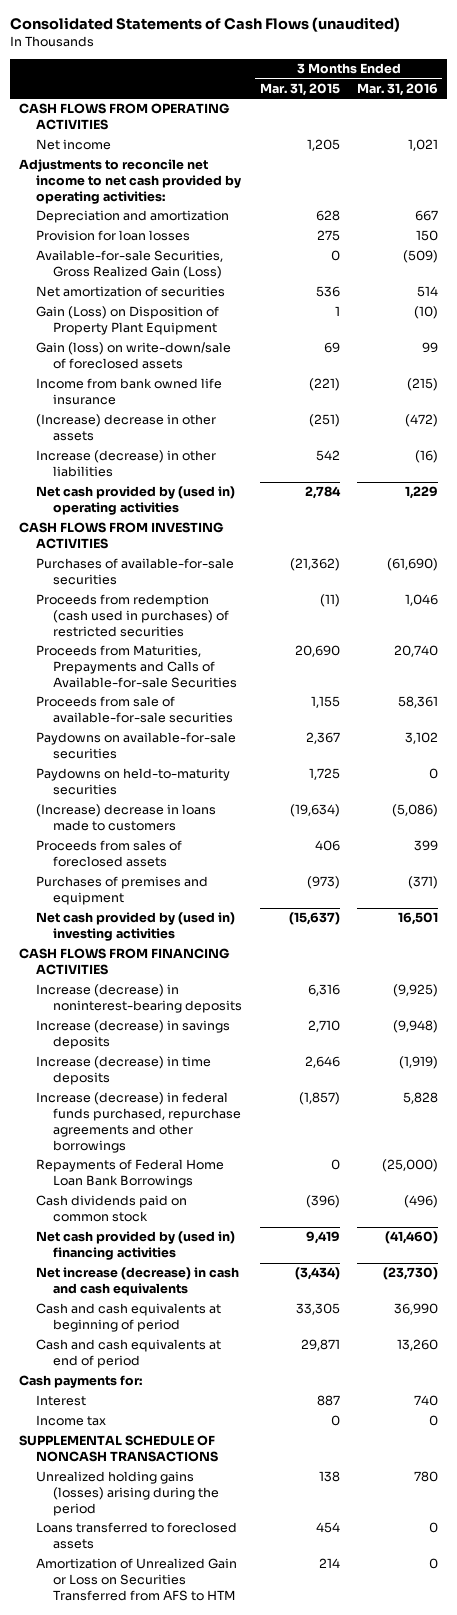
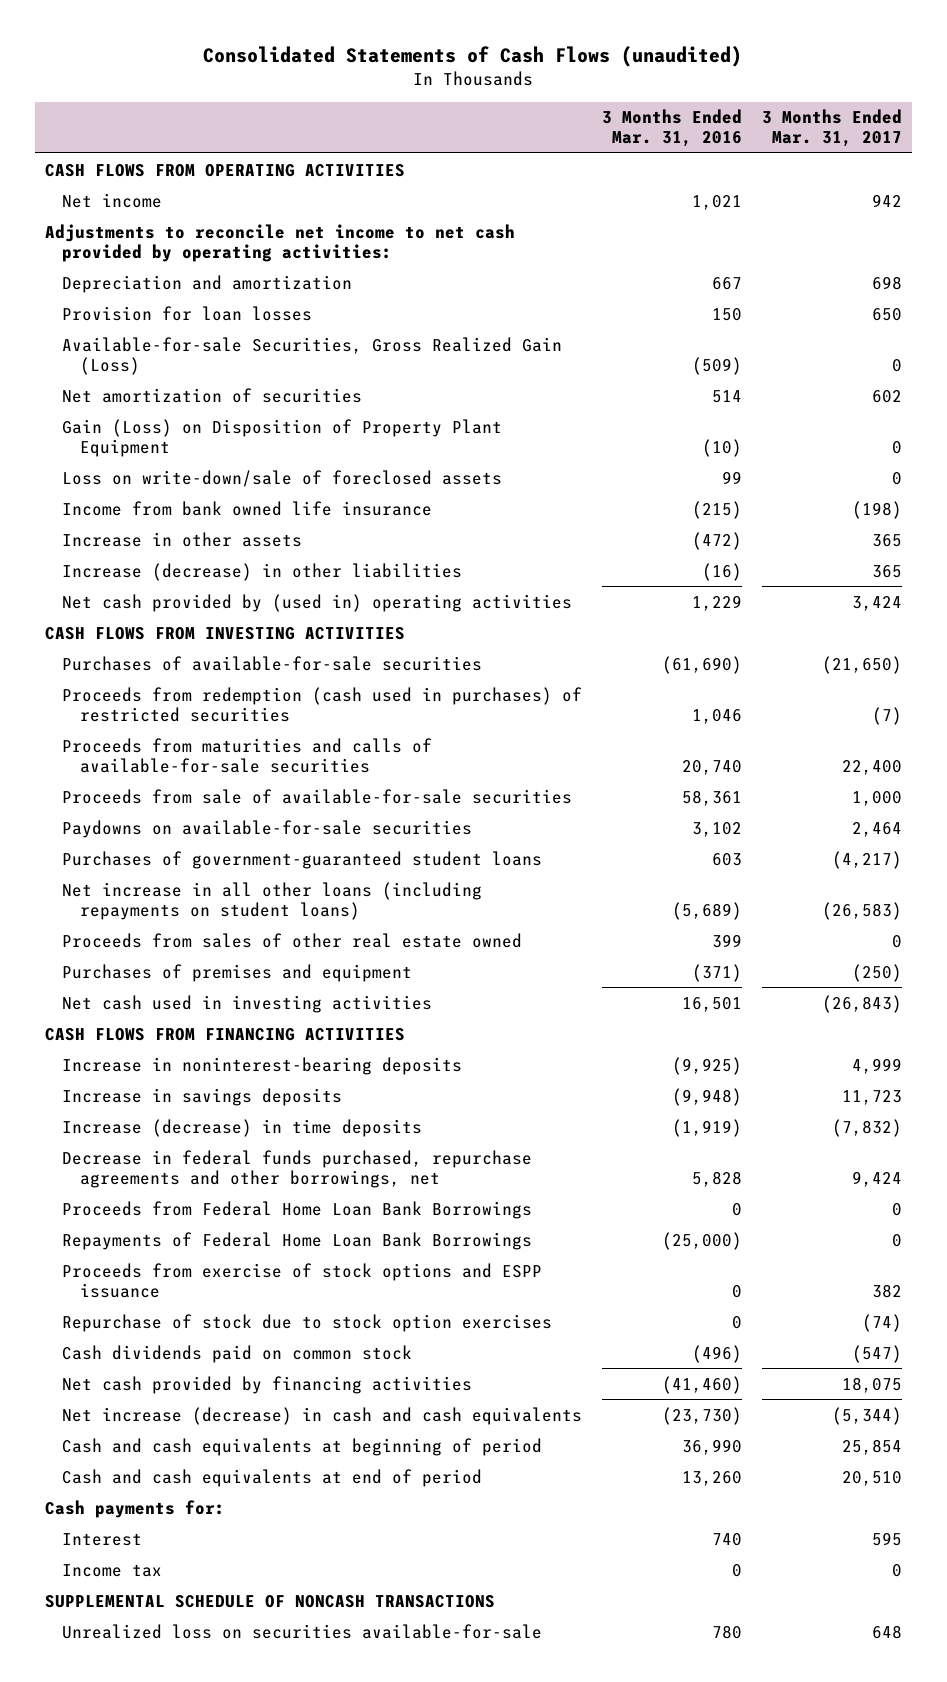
[259,82,340,96] Mar. 31, 2015 -> none
none -> [761,109,902,148] 3 Months Ended Mar. 31, 2017
[35,342,231,370] Gain (loss) on write-down/sale of foreclosed assets -> [62,469,503,487] Loss on write-down/sale of foreclosed assets
[35,414,216,442] (Increase) decrease in other assets -> [62,531,303,547] Increase in other assets
[35,645,238,689] Proceeds from Maturities, Prepayments and Calls of Available-for-sale Securities -> [62,737,433,773] Proceeds from maturities and calls of available-for-sale securities
[35,768,230,796] Paydowns on held-to-maturity securities -> none
none -> [62,850,543,869] Purchases of government-guaranteed student loans
[35,804,216,832] (Increase) decrease in loans made to customers -> [62,881,483,920] Net increase in all other loans (including repayments on student loans)
[392,804,439,818] (5,086) -> [672,901,743,920] (5,689)
[35,840,182,868] Proceeds from sales of foreclosed assets -> [62,932,523,948] Proceeds from sales of other real estate owned
[35,912,235,942] Net cash provided by (used in) investing activities -> [62,994,433,1013] Net cash used in investing activities
[35,984,243,1014] Increase (decrease) in noninterest-bearing deposits -> [62,1056,463,1075] Increase in noninterest-bearing deposits
[35,1020,230,1050] Increase (decrease) in savings deposits -> [62,1087,343,1106] Increase in savings deposits
[35,1092,242,1153] Increase (decrease) in federal funds purchased, repurchase agreements and other borrowings -> [62,1149,533,1188] Decrease in federal funds purchased, repurchase agreements and other borrowings, net
none -> [62,1200,533,1219] Proceeds from Federal Home Loan Bank Borrowings
none -> [62,1262,543,1298] Proceeds from exercise of stock options and ESPP issuance
none -> [62,1313,553,1332] Repurchase of stock due to stock option exercises
[35,1231,235,1261] Net cash provided by (used in) financing activities -> [62,1375,473,1394] Net cash provided by financing activities
[35,1522,237,1550] Loans transferred to foreclosed assets -> none
[35,1558,237,1602] Amortization of Unrealized Gain or Loss on Securities Transferred from AFS to HTM -> none
[35,1471,220,1517] Unrealized holding gains (losses) arising during the period -> [62,1623,543,1639] Unrealized loss on securities available-for-sale

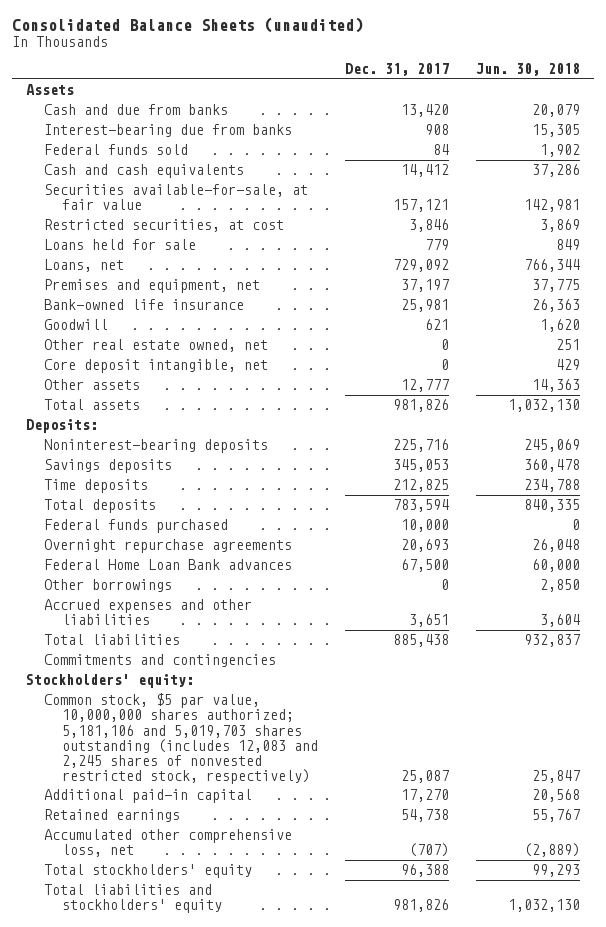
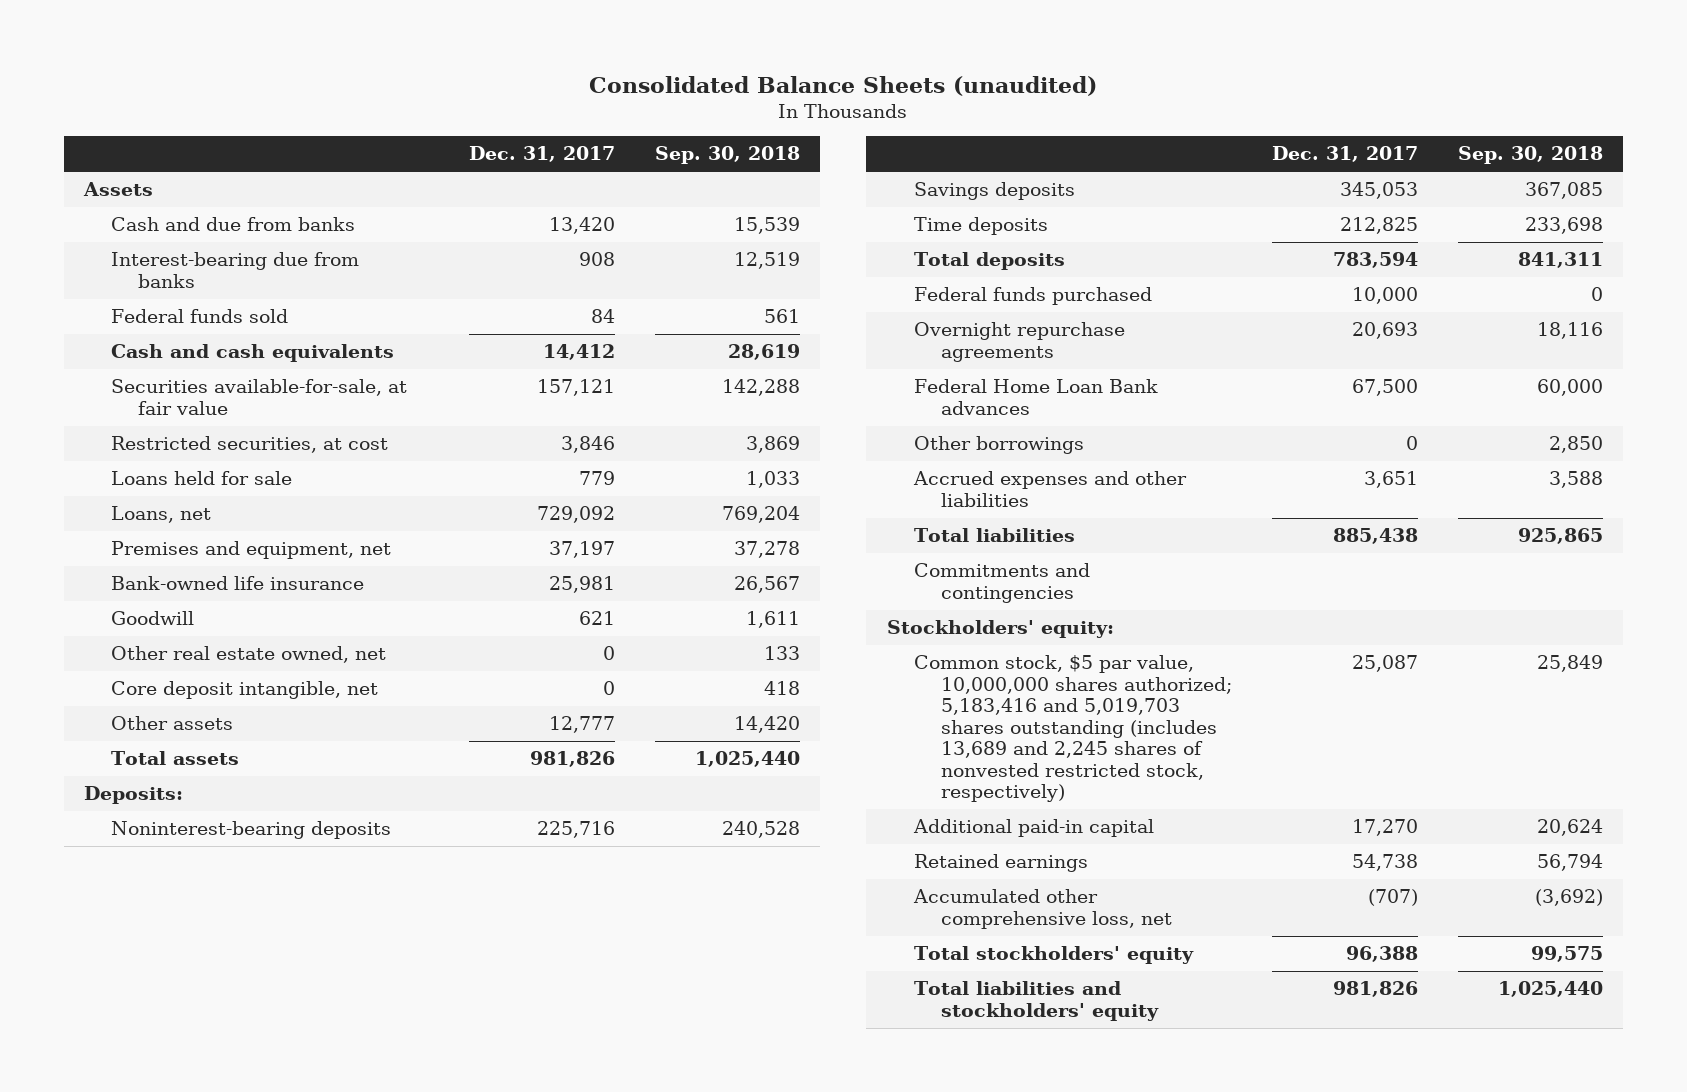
[476,63,581,77] Jun. 30, 2018 -> none
none -> [655,146,801,165] Sep. 30, 2018
[43,693,318,784] Common stock, $5 par value, 10,000,000 shares authorized; 5,181,106 and 5,019,703 shares outstanding (includes 12,083 and 2,245 shares of nonvested restricted stock, respectively) -> [913,655,1232,803] Common stock, $5 par value, 10,000,000 shares authorized; 5,183,416 and 5,019,703 shares outstanding (includes 13,689 and 2,245 shares of nonvested restricted stock, respectively)

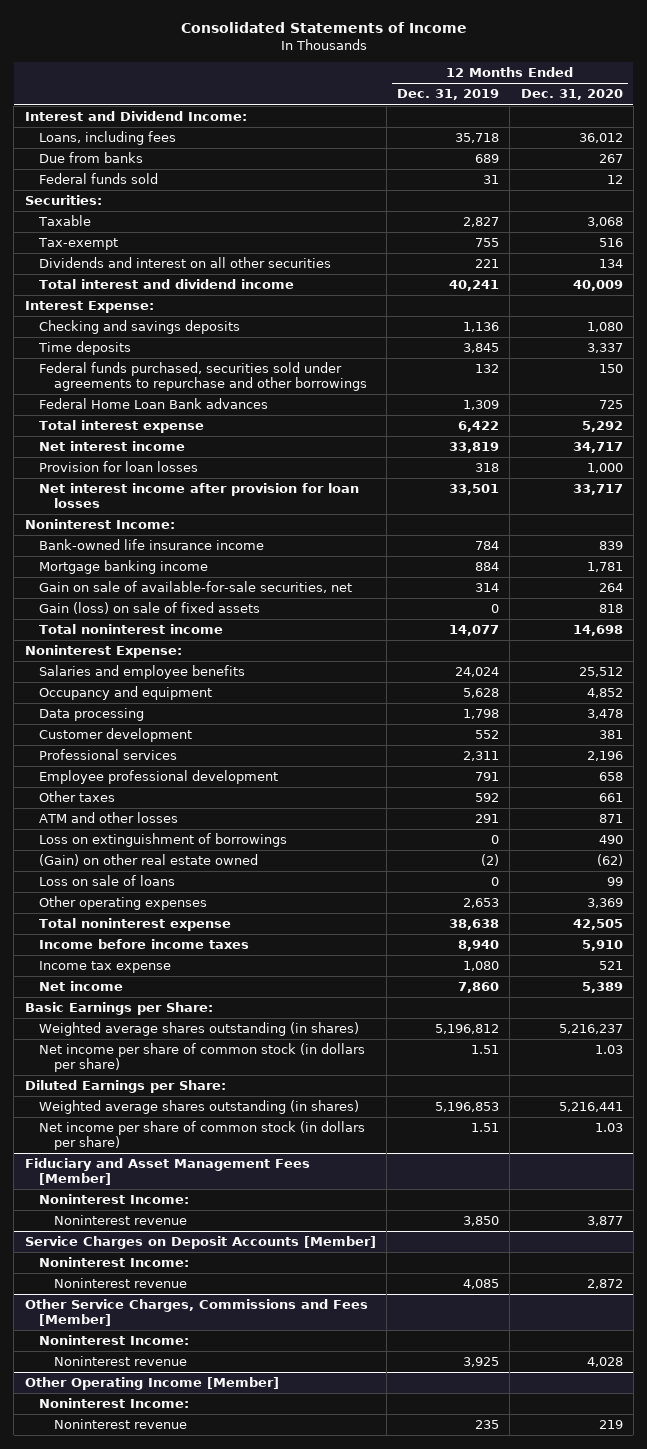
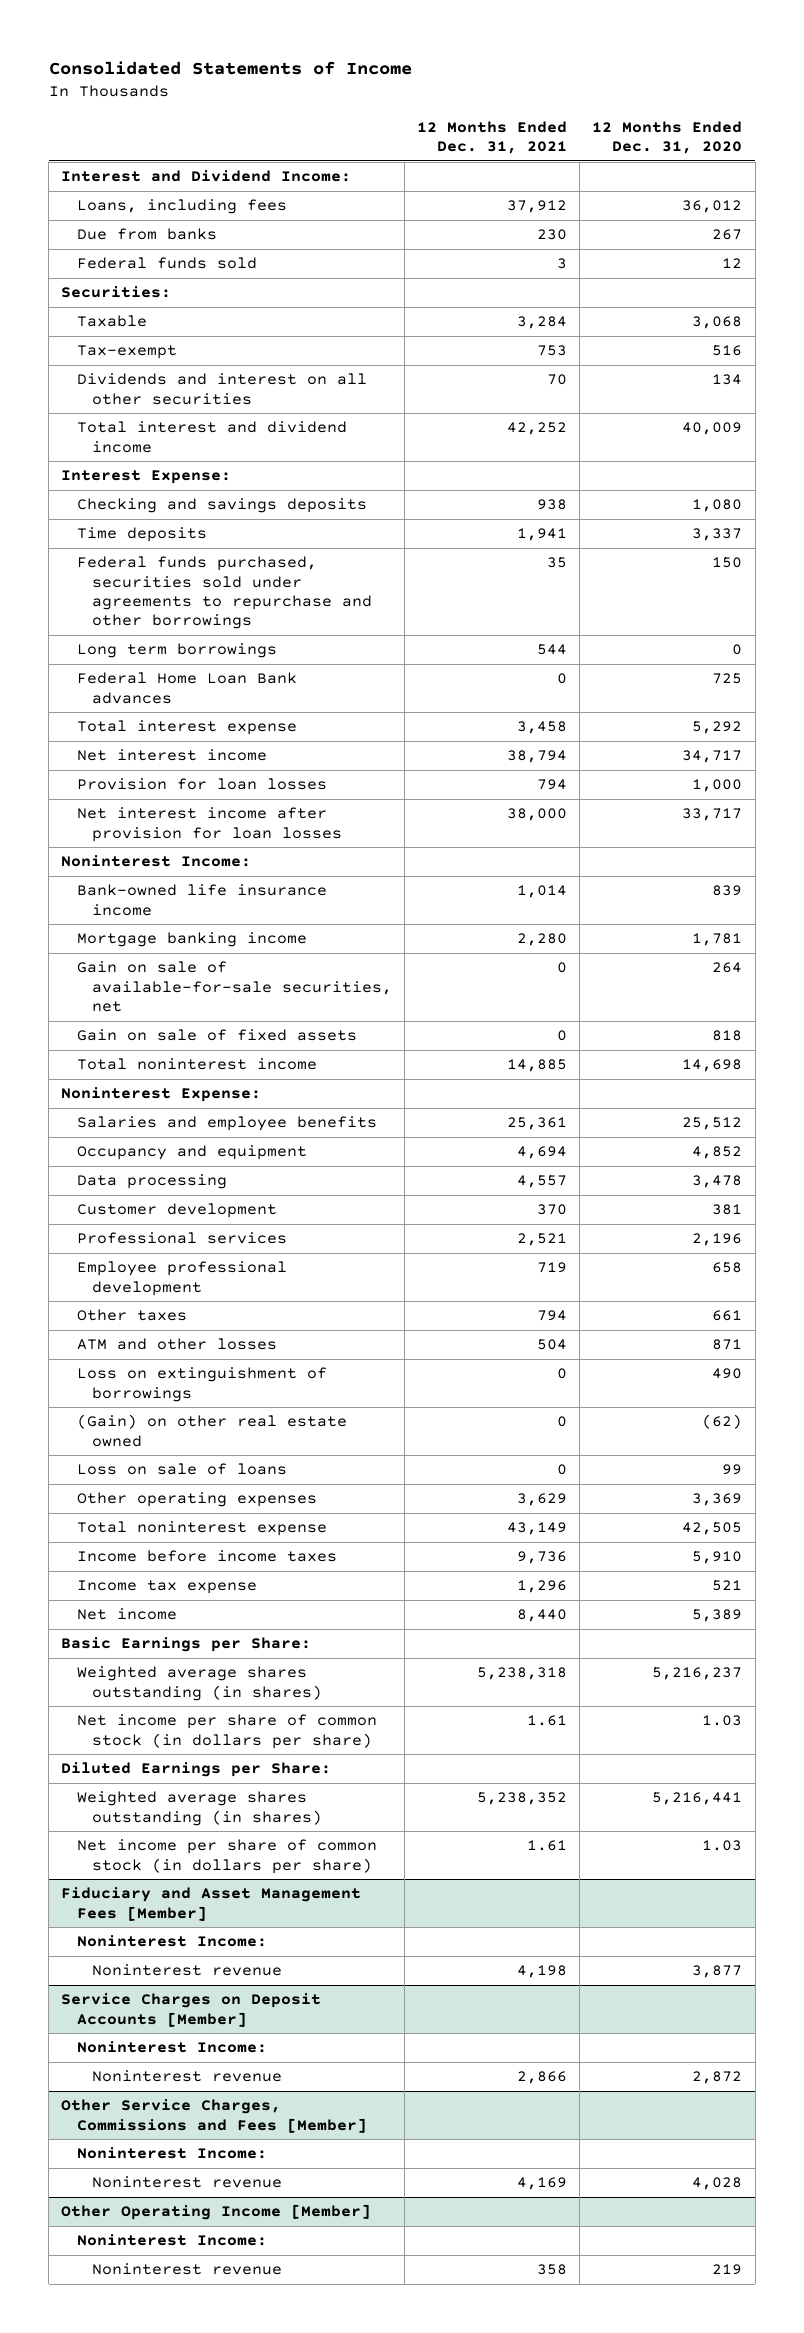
[397,89,500,101] Dec. 31, 2019 -> none
none -> [417,120,568,155] 12 Months Ended Dec. 31, 2021
none -> [76,643,277,659] Long term borrowings
[39,602,261,615] Gain (loss) on sale of fixed assets -> [76,1029,357,1042] Gain on sale of fixed assets

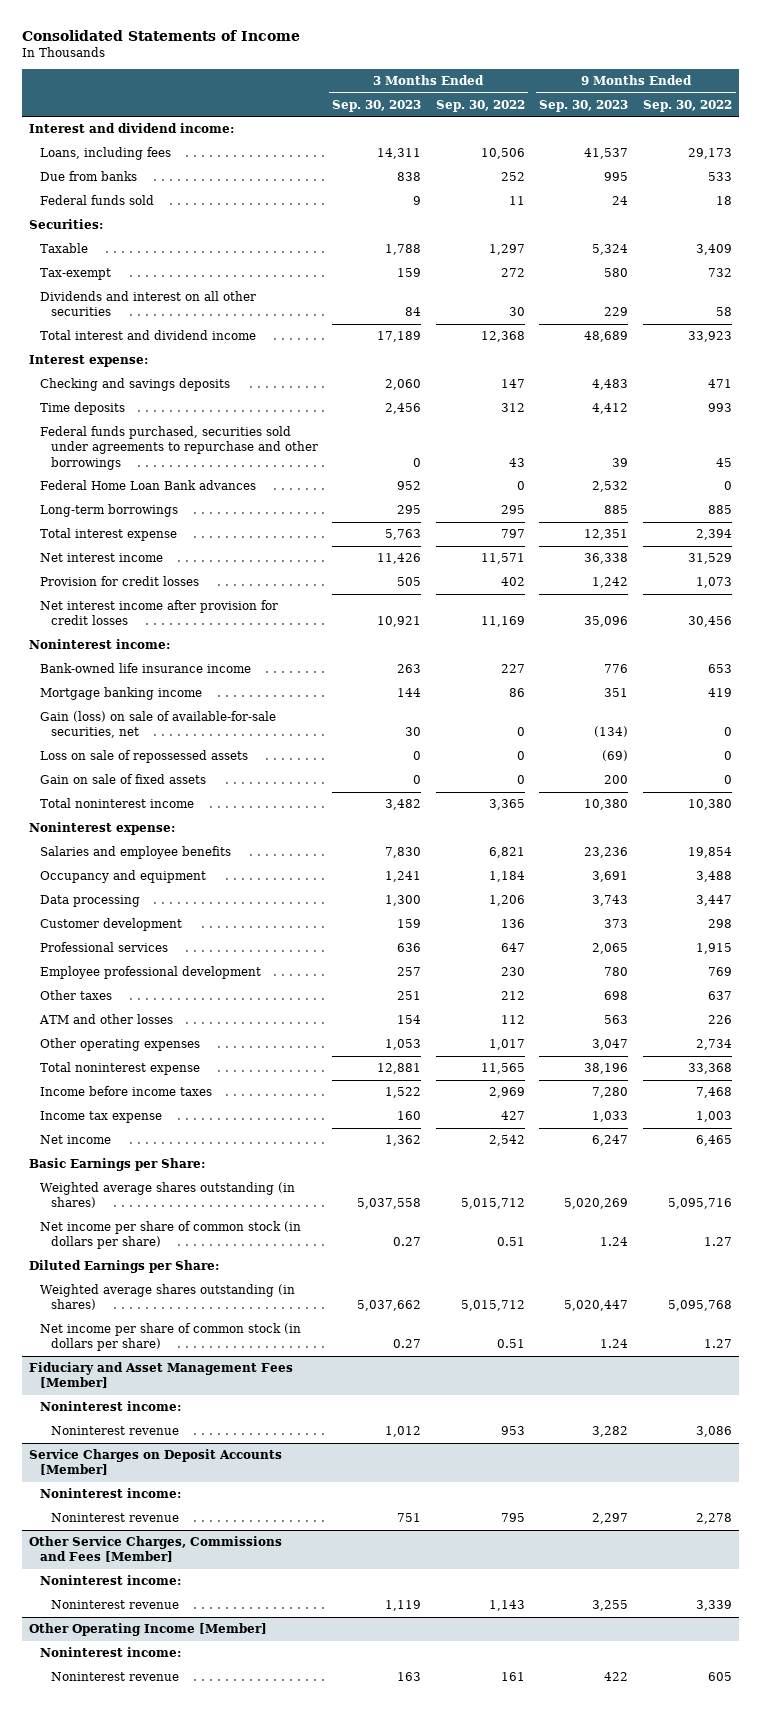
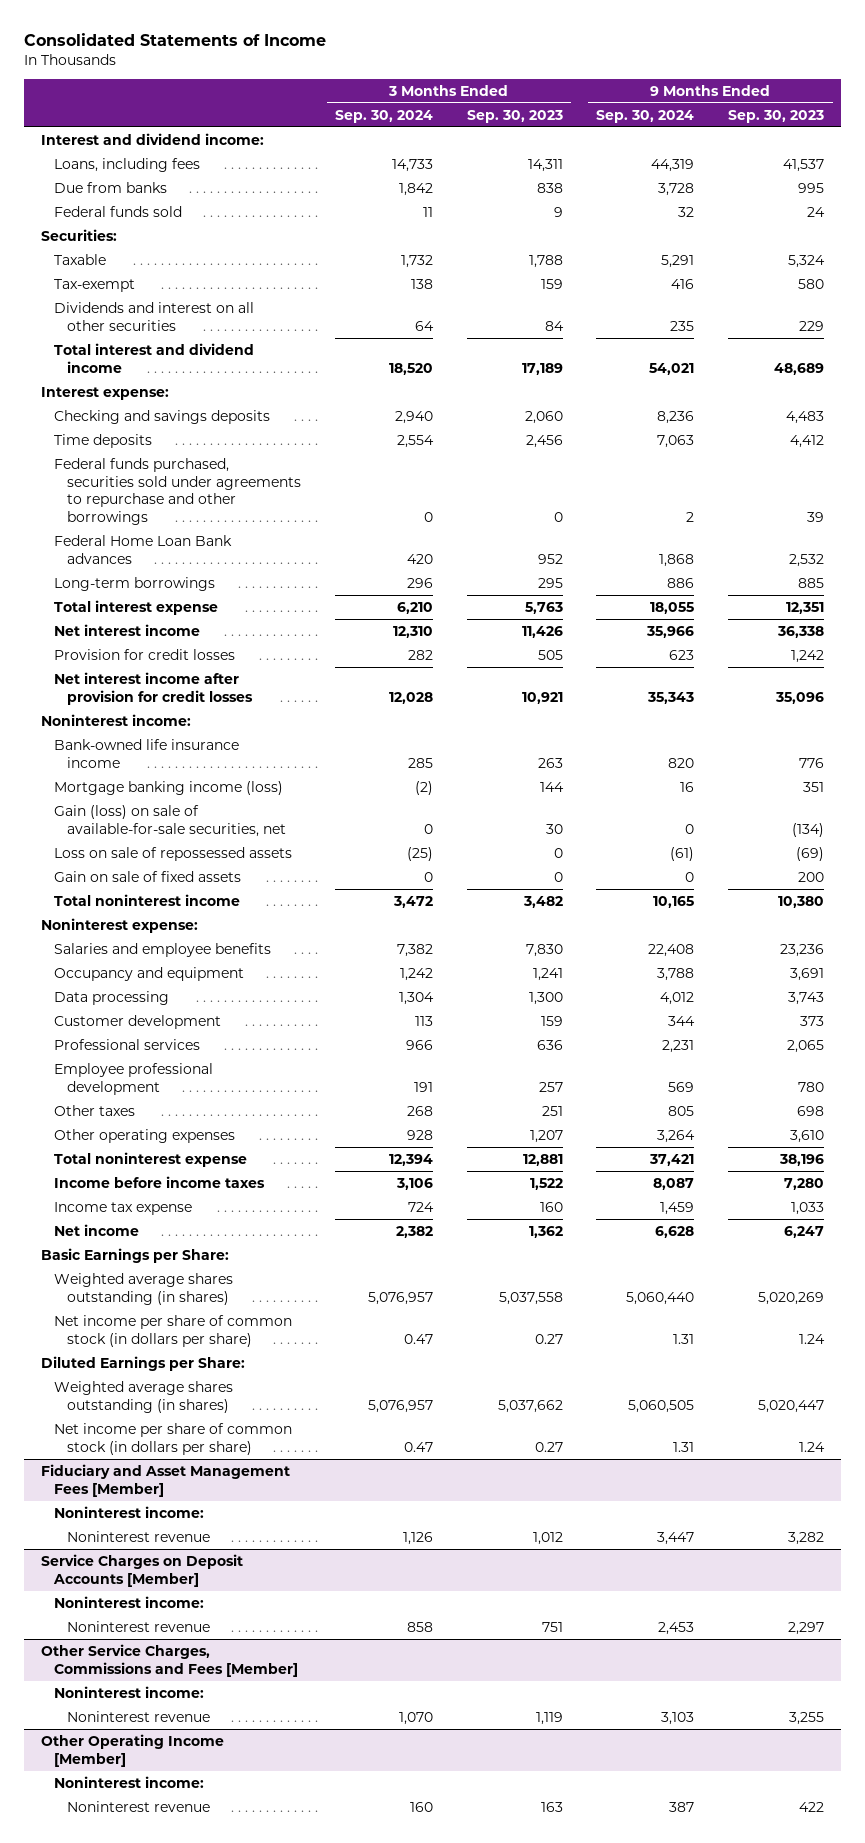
[435,99,525,112] Sep. 30, 2022 -> none
[642,99,732,112] Sep. 30, 2022 -> none
none -> [335,109,434,123] Sep. 30, 2024
none -> [596,109,695,123] Sep. 30, 2024
[39,687,202,701] Mortgage banking income -> [54,780,284,795] Mortgage banking income (loss)
[38,1014,173,1025] ATM and other losses -> none
[385,1039,422,1051] 1,053 -> [529,1129,563,1143] 1,207
[592,1039,629,1051] 3,047 -> [790,1129,825,1143] 3,610

